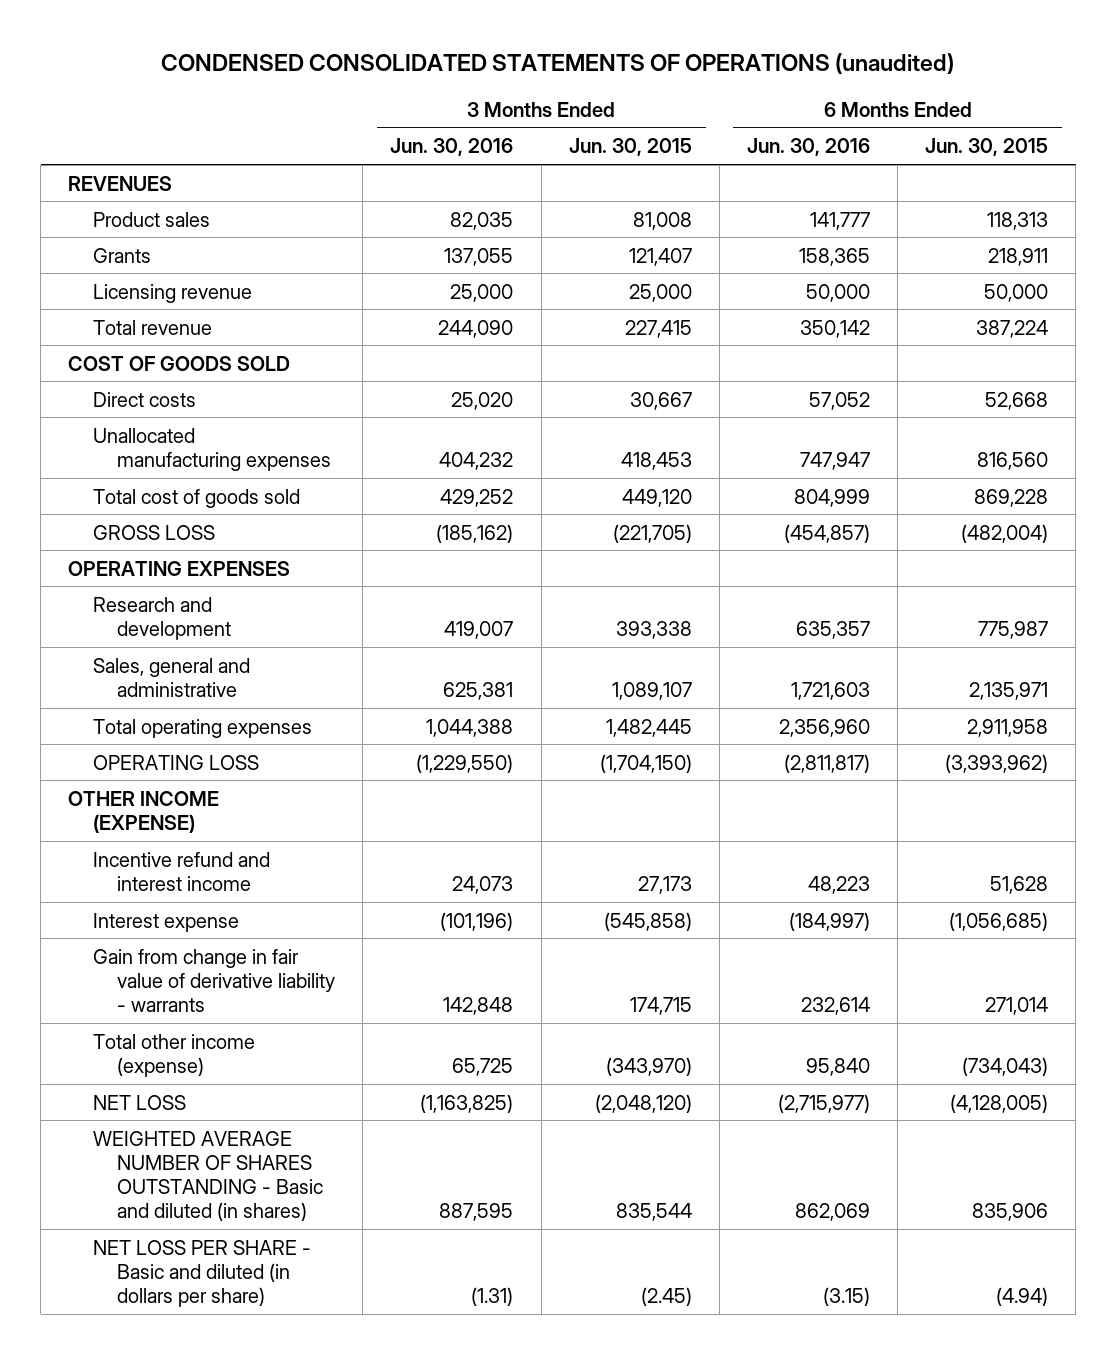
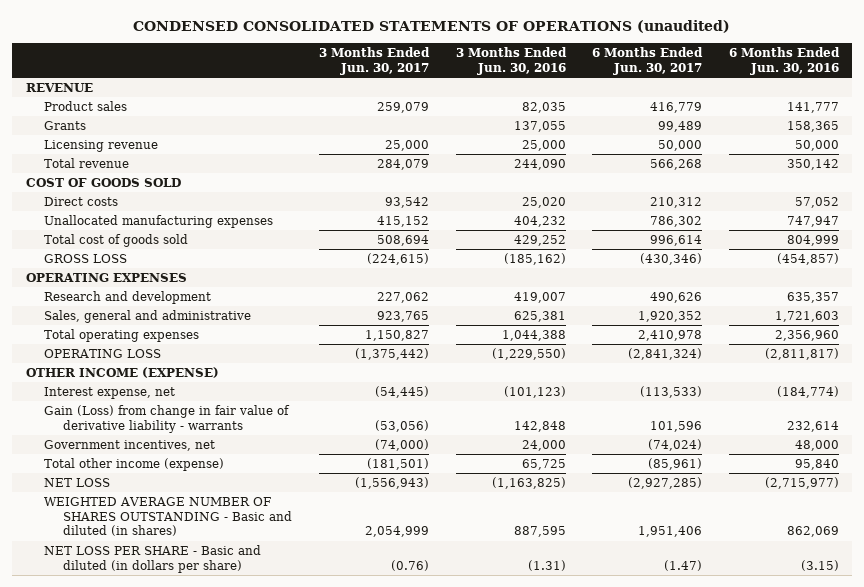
[568,138,692,157] Jun. 30, 2015 -> none
[925,138,1049,157] Jun. 30, 2015 -> none
none -> [319,47,431,75] 3 Months Ended Jun. 30, 2017
none -> [592,47,704,75] 6 Months Ended Jun. 30, 2017
[68,175,173,191] REVENUES -> [25,83,93,93] REVENUE
[92,851,270,891] Incentive refund and interest income -> none
[92,912,239,932] Interest expense -> [44,387,176,400] Interest expense, net
[440,911,514,931] (101,196) -> [503,386,566,399] (101,123)
[789,911,871,931] (184,997) -> [776,386,839,399] (184,774)
[92,948,336,1012] Gain from change in fair value of derivative liability - warrants -> [44,405,291,433] Gain (Loss) from change in fair value of derivative liability - warrants
none -> [44,440,216,452] Government incentives, net

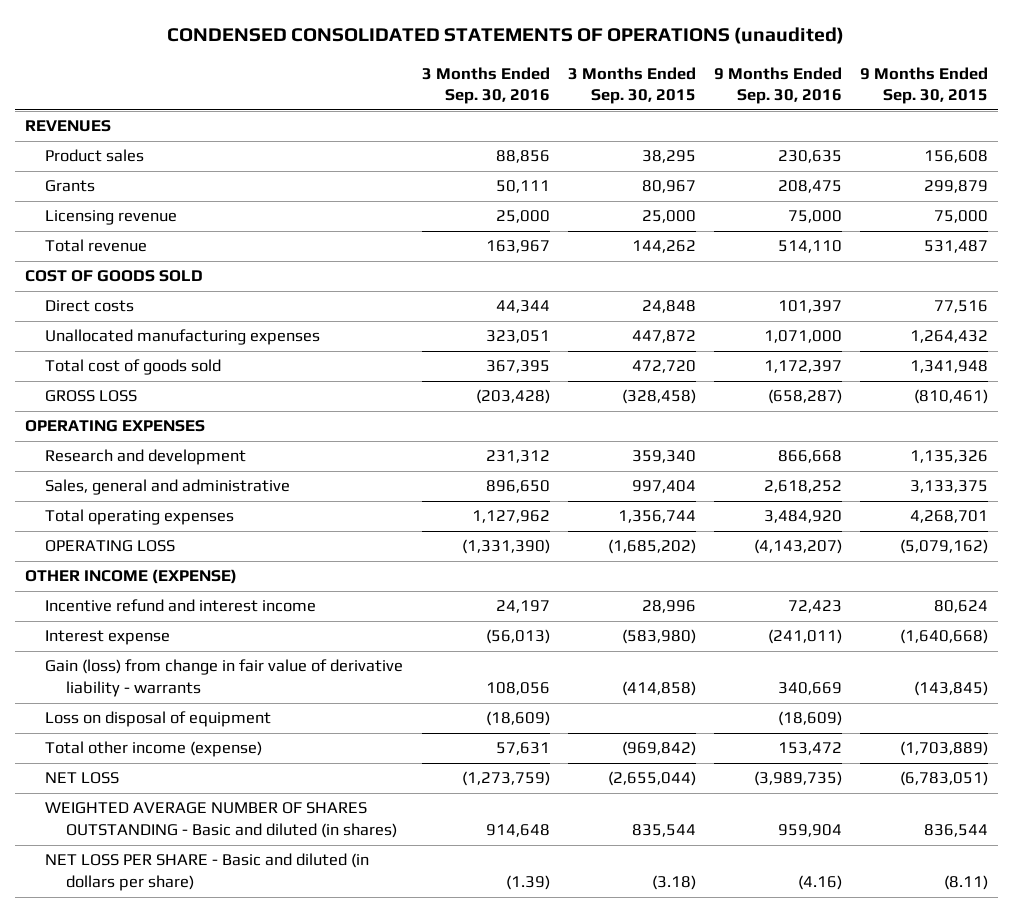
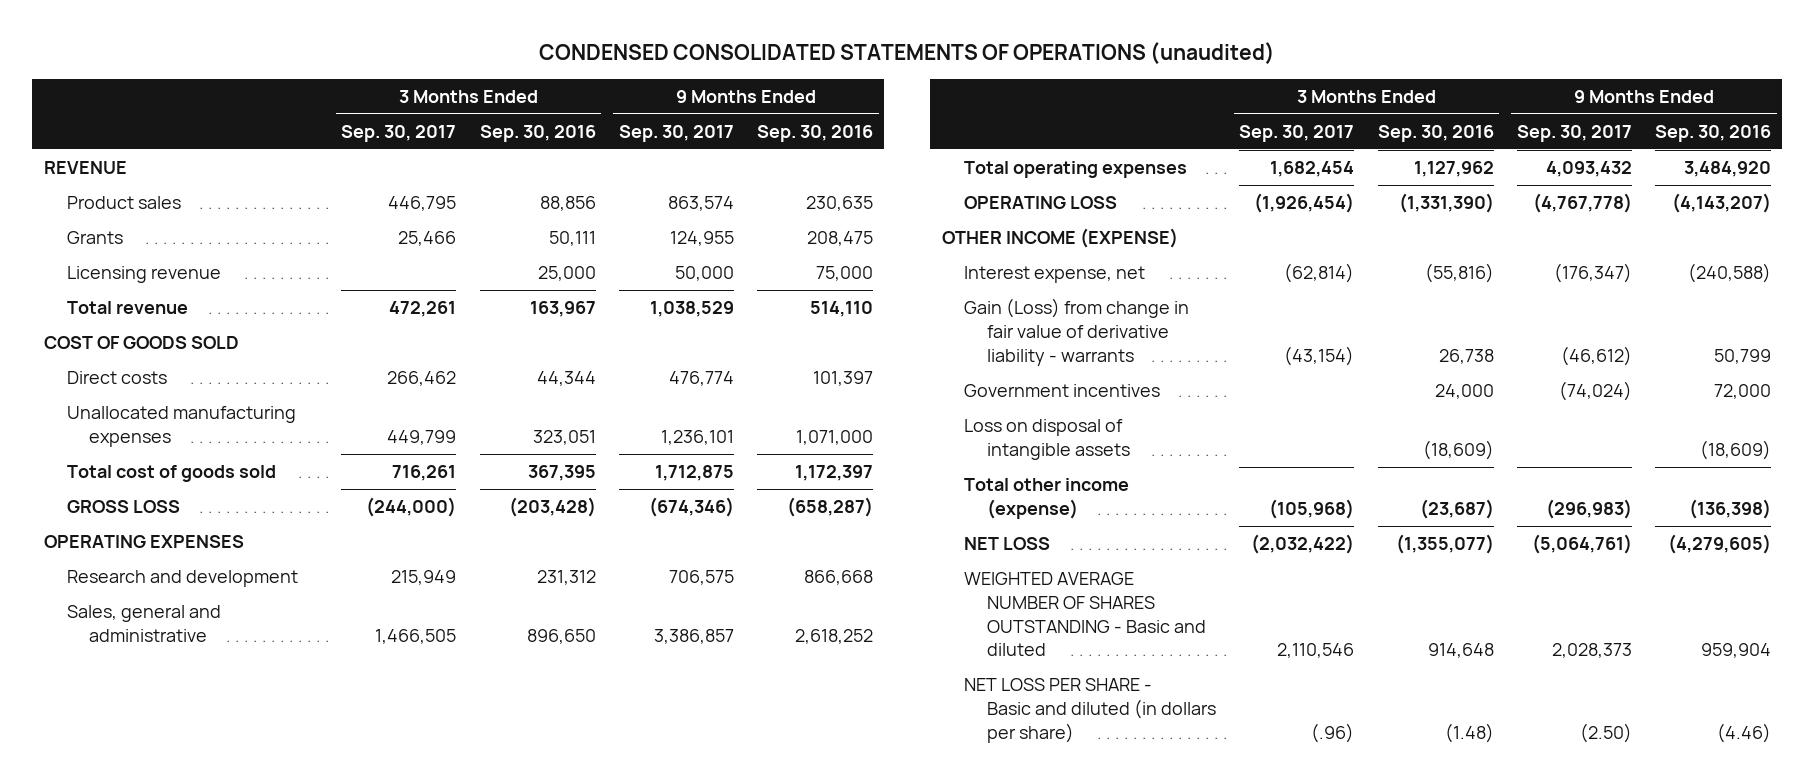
[567,66,696,105] 3 Months Ended Sep. 30, 2015 -> none
[860,66,989,105] 9 Months Ended Sep. 30, 2015 -> none
none -> [341,124,457,142] Sep. 30, 2017
none -> [618,124,734,142] Sep. 30, 2017
[24,120,111,133] REVENUES -> [43,161,127,175] REVENUE
[45,599,317,613] Incentive refund and interest income -> none
[45,630,171,646] Interest expense -> [964,266,1146,284] Interest expense, net
[485,629,550,645] (56,013) -> [1424,263,1494,284] (55,816)
[768,629,843,645] (241,011) -> [1687,263,1771,284] (240,588)
[45,659,404,698] Gain (loss) from change in fair value of derivative liability - warrants -> [964,298,1190,366] Gain (Loss) from change in fair value of derivative liability - warrants
[485,682,550,696] 108,056 -> [1438,348,1494,364] 26,738
[778,682,843,696] 340,669 -> [1713,348,1771,364] 50,799
none -> [964,384,1161,398] Government incentives
[45,711,272,728] Loss on disposal of equipment -> [964,419,1131,460] Loss on disposal of intangible assets
[495,742,550,756] 57,631 -> [1419,498,1494,519] (23,687)
[778,742,843,756] 153,472 -> [1688,498,1771,519] (136,398)
[461,771,550,787] (1,273,759) -> [1395,534,1494,555] (1,355,077)
[754,771,843,787] (3,989,735) -> [1667,534,1771,555] (4,279,605)
[45,802,398,839] WEIGHTED AVERAGE NUMBER OF SHARES OUTSTANDING - Basic and diluted (in shares) -> [964,572,1207,657] WEIGHTED AVERAGE NUMBER OF SHARES OUTSTANDING - Basic and diluted
[505,875,550,891] (1.39) -> [1444,722,1494,743] (1.48)
[798,875,843,891] (4.16) -> [1716,722,1771,743] (4.46)

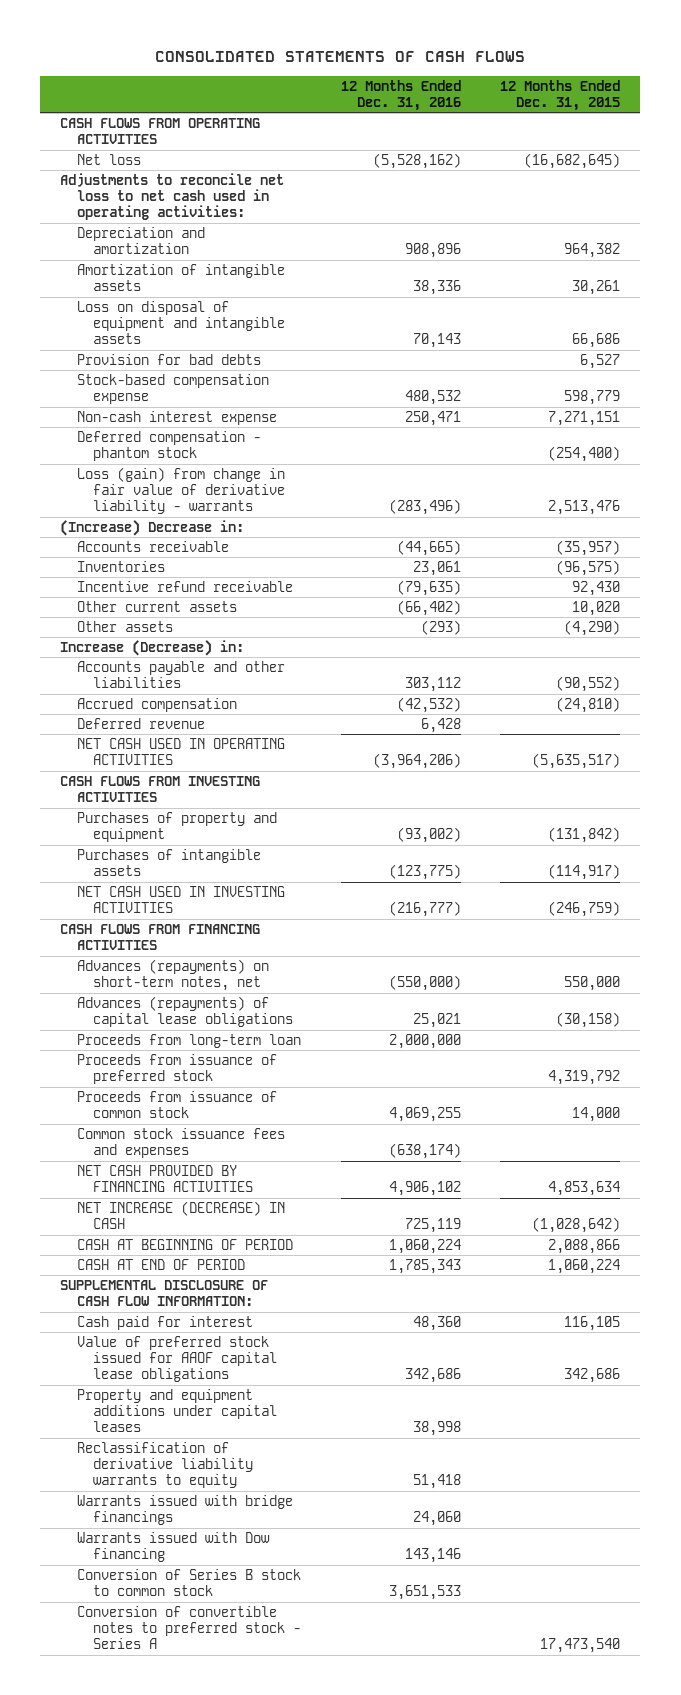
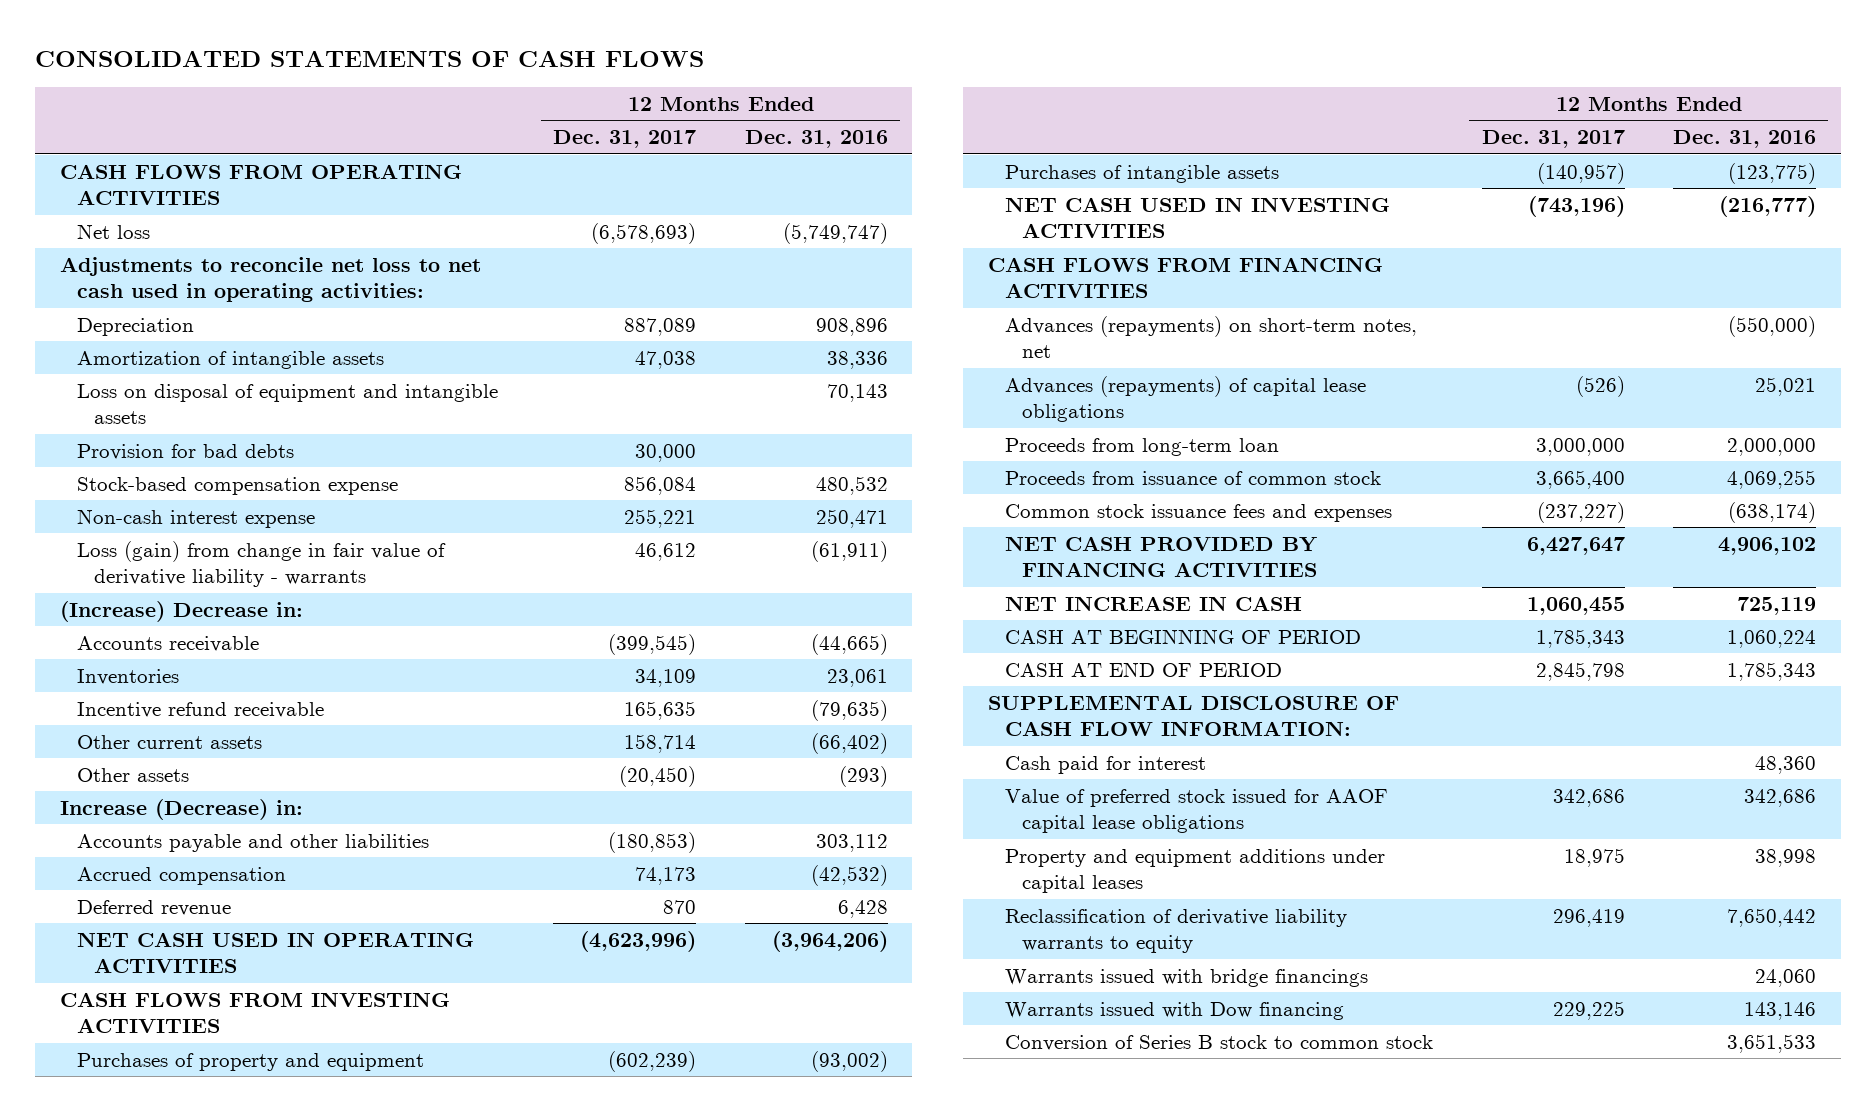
[500,79,621,112] 12 Months Ended Dec. 31, 2015 -> none
none -> [553,130,697,149] Dec. 31, 2017
[372,153,461,170] (5,528,162) -> [783,222,889,244] (5,749,747)
[76,227,205,255] Depreciation and amortization -> [76,317,194,336] Depreciation
[76,431,261,462] Deferred compensation - phantom stock -> none
[388,499,461,516] (283,496) -> [811,540,889,562] (61,911)
[76,1054,277,1085] Proceeds from issuance of preferred stock -> none
[76,1201,285,1230] NET INCREASE (DECREASE) IN CASH -> [1004,595,1302,611] NET INCREASE IN CASH
[412,1474,461,1490] 51,418 -> [1727,907,1817,927] 7,650,442
[76,1606,301,1650] Conversion of convertible notes to preferred stock - Series A -> none

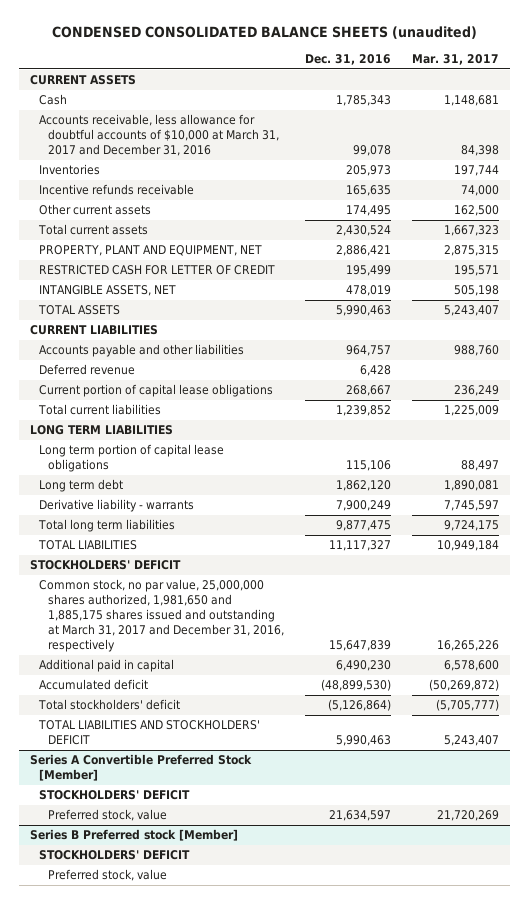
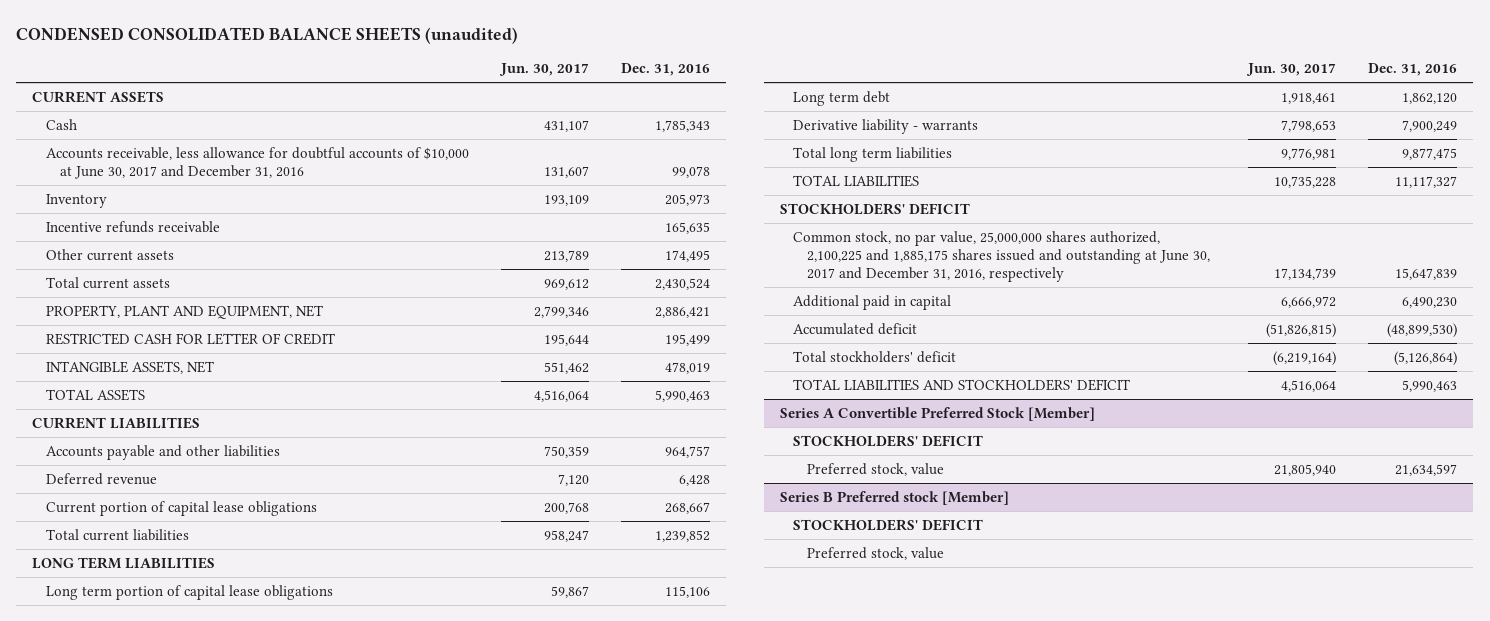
[412,53,500,65] Mar. 31, 2017 -> none
none -> [499,63,590,77] Jun. 30, 2017
[38,114,280,157] Accounts receivable, less allowance for doubtful accounts of $10,000 at March 31, 2017 and December 31, 2016 -> [45,146,469,179] Accounts receivable, less allowance for doubtful accounts of $10,000 at June 30, 2017 and December 31, 2016
[38,164,100,176] Inventories -> [45,193,107,208] Inventory
[38,579,285,653] Common stock, no par value, 25,000,000 shares authorized, 1,981,650 and 1,885,175 shares issued and outstanding at March 31, 2017 and December 31, 2016, respectively -> [793,230,1210,282] Common stock, no par value, 25,000,000 shares authorized, 2,100,225 and 1,885,175 shares issued and outstanding at June 30, 2017 and December 31, 2016, respectively

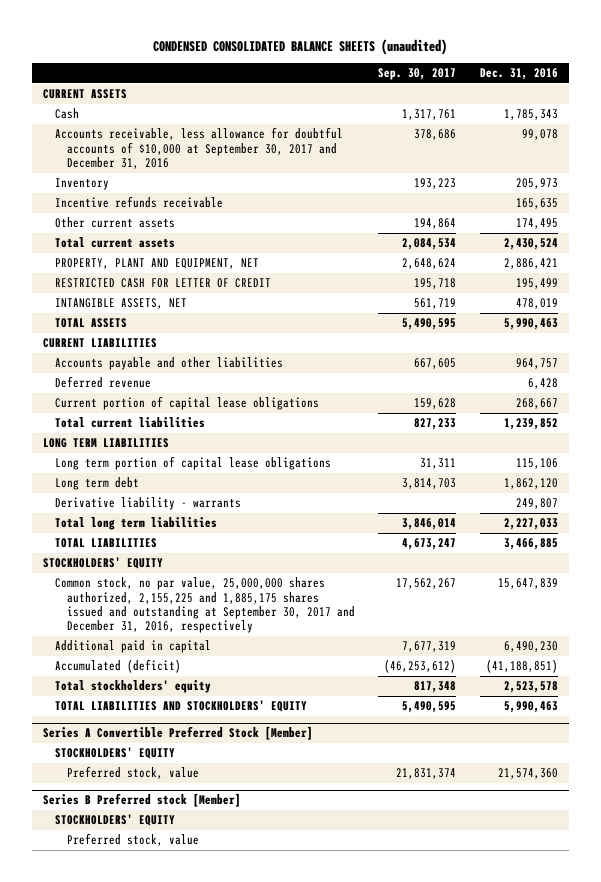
[499,63,590,77] Jun. 30, 2017 -> none
none -> [378,68,457,81] Sep. 30, 2017
[45,146,469,179] Accounts receivable, less allowance for doubtful accounts of $10,000 at June 30, 2017 and December 31, 2016 -> [55,127,344,170] Accounts receivable, less allowance for doubtful accounts of $10,000 at September 30, 2017 and December 31, 2016
[1402,119,1458,132] 7,900,249 -> [515,498,558,510] 249,807
[1402,147,1458,160] 9,877,475 -> [503,518,558,531] 2,227,033
[1395,175,1458,188] 11,117,327 -> [503,538,558,551] 3,466,885
[779,202,970,215] STOCKHOLDERS' DEFICIT -> [43,557,164,570] STOCKHOLDERS' EQUITY
[793,230,1210,282] Common stock, no par value, 25,000,000 shares authorized, 2,100,225 and 1,885,175 shares issued and outstanding at June 30, 2017 and December 31, 2016, respectively -> [55,577,356,634] Common stock, no par value, 25,000,000 shares authorized, 2,155,225 and 1,885,175 shares issued and outstanding at September 30, 2017 and December 31, 2016, respectively
[793,322,918,335] Accumulated deficit -> [55,659,182,674] Accumulated (deficit)
[1387,322,1458,338] (48,899,530) -> [485,659,558,674] (41,188,851)
[793,350,957,363] Total stockholders' deficit -> [55,680,212,694] Total stockholders' equity
[1394,350,1458,366] (5,126,864) -> [503,681,558,694] 2,523,578
[793,378,1131,391] TOTAL LIABILITIES AND STOCKHOLDERS' DEFICIT -> [55,700,308,713] TOTAL LIABILITIES AND STOCKHOLDERS' EQUITY
[793,434,984,447] STOCKHOLDERS' DEFICIT -> [55,747,176,760] STOCKHOLDERS' EQUITY
[1395,463,1458,476] 21,634,597 -> [497,768,558,780] 21,574,360
[793,518,984,531] STOCKHOLDERS' DEFICIT -> [55,814,176,827] STOCKHOLDERS' EQUITY

